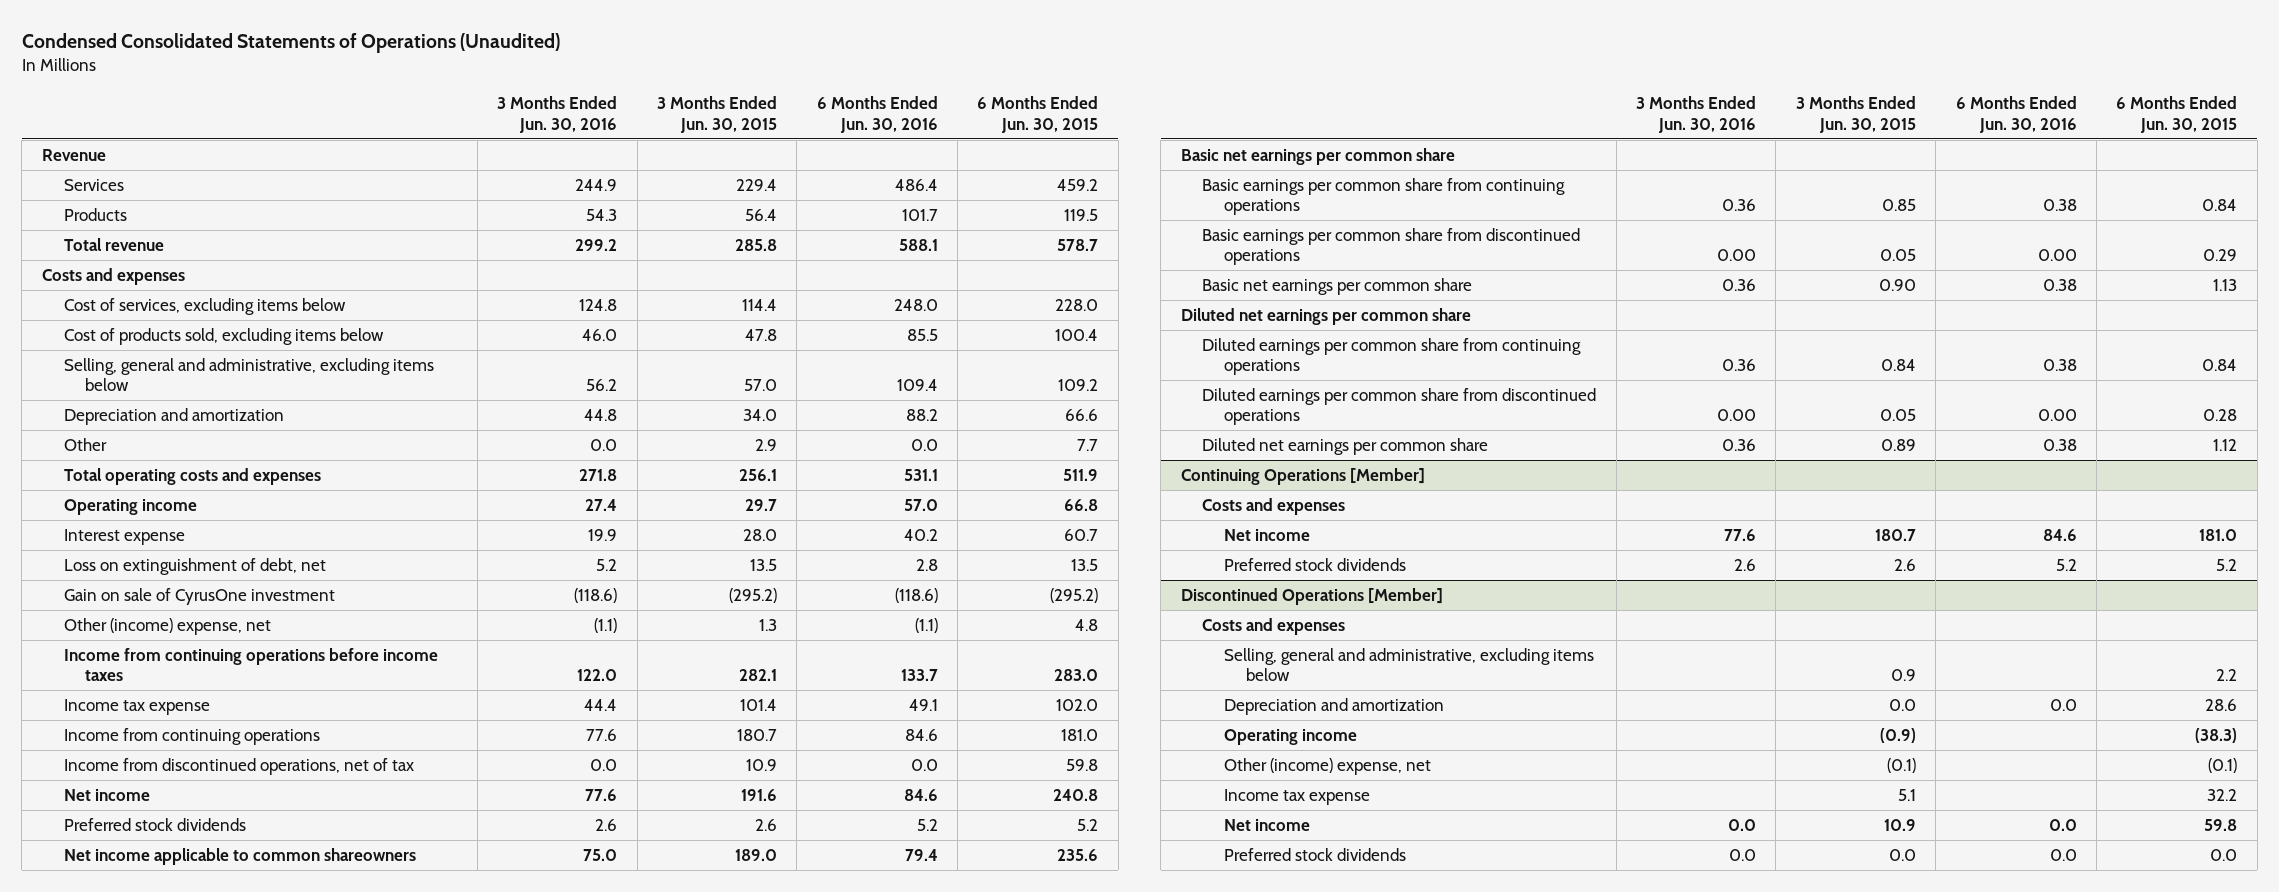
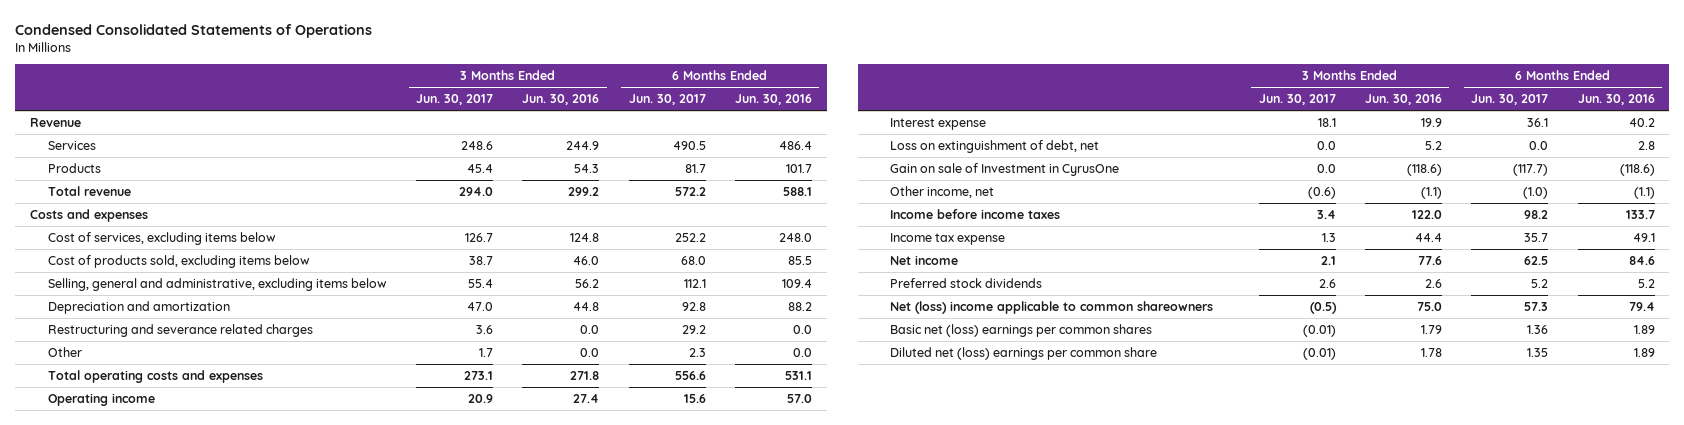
[21,33,560,54] Condensed Consolidated Statements of Operations (Unaudited) -> [15,23,373,38] Condensed Consolidated Statements of Operations
[656,96,777,133] 3 Months Ended Jun. 30, 2015 -> none
[977,96,1099,133] 6 Months Ended Jun. 30, 2015 -> none
none -> [415,94,493,106] Jun. 30, 2017
none -> [628,94,706,106] Jun. 30, 2017
none -> [47,323,313,337] Restructuring and severance related charges
[63,588,335,606] Gain on sale of CyrusOne investment -> [890,162,1120,176] Gain on sale of Investment in CyrusOne
[63,618,271,636] Other (income) expense, net -> [890,185,995,198] Other income, net
[63,648,438,682] Income from continuing operations before income taxes -> [890,208,1061,219] Income before income taxes
[63,728,320,746] Income from continuing operations -> none
[63,758,414,776] Income from discontinued operations, net of tax -> none
[1180,148,1455,166] Basic net earnings per common share -> none
[1202,178,1566,216] Basic earnings per common share from continuing operations -> none
[1202,228,1581,266] Basic earnings per common share from discontinued operations -> none
[1180,308,1471,326] Diluted net earnings per common share -> none
[1202,338,1582,376] Diluted earnings per common share from continuing operations -> none
[1202,388,1597,426] Diluted earnings per common share from discontinued operations -> none
[1180,468,1425,486] Continuing Operations [Member] -> none
[1202,498,1346,516] Costs and expenses -> none
[1223,529,1310,542] Net income -> none
[1223,558,1406,572] Preferred stock dividends -> none
[1180,588,1443,606] Discontinued Operations [Member] -> none
[1202,618,1346,636] Costs and expenses -> none
[1223,648,1594,682] Selling, general and administrative, excluding items below -> none
[1223,698,1444,716] Depreciation and amortization -> none
[1223,729,1357,746] Operating income -> none
[1223,758,1431,776] Other (income) expense, net -> none
[1223,789,1370,806] Income tax expense -> none
[1223,819,1310,832] Net income -> none
[1223,848,1406,862] Preferred stock dividends -> none
[63,848,416,866] Net income applicable to common shareowners -> [890,300,1214,314] Net (loss) income applicable to common shareowners
[1202,278,1473,296] Basic net earnings per common share -> [890,323,1153,337] Basic net (loss) earnings per common shares
[1722,279,1757,292] 0.36 -> [1420,324,1442,334] 1.79
[2042,279,2077,292] 0.38 -> [1633,324,1655,334] 1.89
[1202,438,1489,456] Diluted net earnings per common share -> [890,346,1158,360] Diluted net (loss) earnings per common share
[1722,439,1757,452] 0.36 -> [1420,347,1442,357] 1.78
[2042,439,2077,452] 0.38 -> [1633,347,1655,357] 1.89

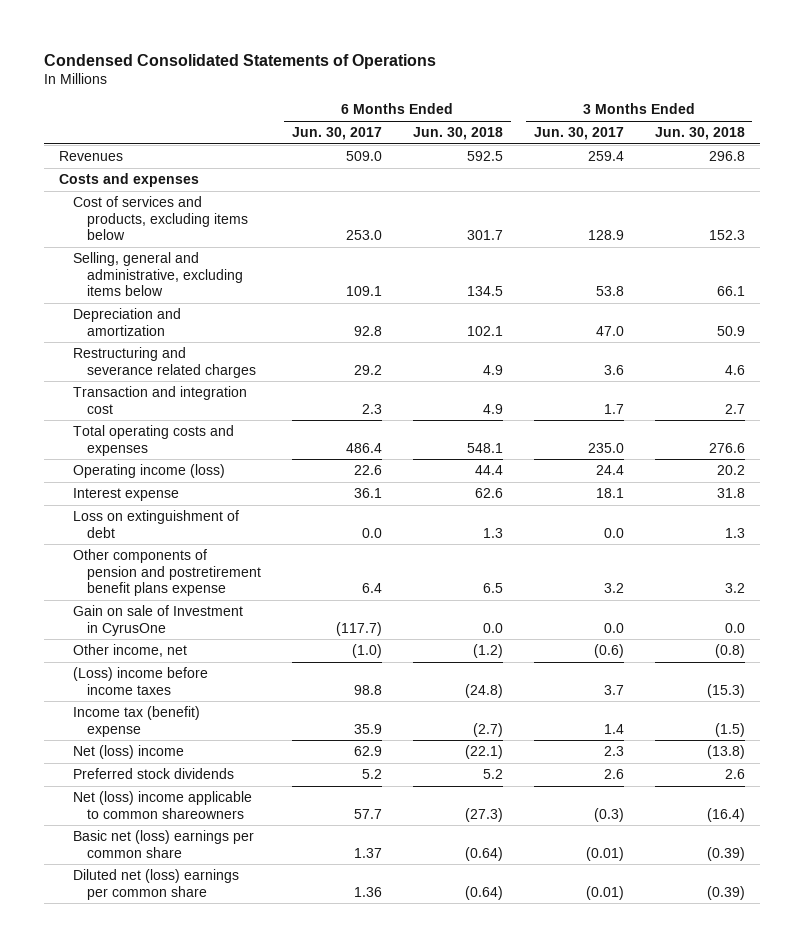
[522,94,600,106] Jun. 30, 2016 -> none
[734,94,812,106] Jun. 30, 2016 -> none
none -> [412,127,503,141] Jun. 30, 2018
none -> [654,127,745,141] Jun. 30, 2018
[29,117,81,127] Revenue -> none
[47,140,96,150] Services -> none
[47,162,101,173] Products -> none
[47,185,131,196] Total revenue -> none
none -> [59,151,124,162] Revenues
[47,254,310,268] Cost of products sold, excluding items below -> none
[47,231,276,245] Cost of services, excluding items below -> [73,196,249,241] Cost of services and products, excluding items below
[464,232,493,242] 126.7 -> [587,230,624,241] 128.9
[674,232,706,242] 252.2 -> [345,230,382,241] 253.0
[467,278,493,288] 55.4 -> [595,286,624,297] 53.8
[683,278,706,288] 112.1 -> [345,286,382,297] 109.1
[47,346,82,357] Other -> [73,386,248,414] Transaction and integration cost
[463,370,493,380] 273.1 -> [587,442,624,453] 235.0
[674,370,706,380] 556.6 -> [345,442,382,453] 486.4
[47,392,155,406] Operating income -> [73,464,226,479] Operating income (loss)
[467,393,493,403] 20.9 -> [595,465,624,476] 24.4
[683,393,706,403] 15.6 -> [353,465,382,476] 22.6
[890,139,1100,153] Loss on extinguishment of debt, net -> [73,510,240,538] Loss on extinguishment of debt
none -> [73,549,262,597] Other components of pension and postretirement benefit plans expense
[890,208,1061,219] Income before income taxes -> [73,667,209,695] (Loss) income before income taxes
[1316,209,1336,219] 3.4 -> [603,684,624,695] 3.7
[1524,209,1549,219] 98.2 -> [353,684,382,695] 98.8
[890,232,1006,245] Income tax expense -> [73,706,201,737] Income tax (benefit) expense
[1321,232,1336,242] 1.3 -> [603,723,624,734] 1.4
[1524,232,1549,242] 35.7 -> [353,723,382,734] 35.9
[890,254,959,265] Net income -> [73,745,185,760] Net (loss) income
[1320,255,1336,265] 2.1 -> [603,746,624,757] 2.3
[1524,255,1549,265] 62.5 -> [353,746,382,757] 62.9
[1309,301,1337,314] (0.5) -> [593,807,624,822] (0.3)
[1524,301,1549,311] 57.3 -> [353,808,382,819] 57.7
[890,323,1153,337] Basic net (loss) earnings per common shares -> [73,830,255,858] Basic net (loss) earnings per common share
[1527,324,1549,334] 1.36 -> [353,847,382,858] 1.37
[1527,347,1549,357] 1.35 -> [353,886,382,897] 1.36

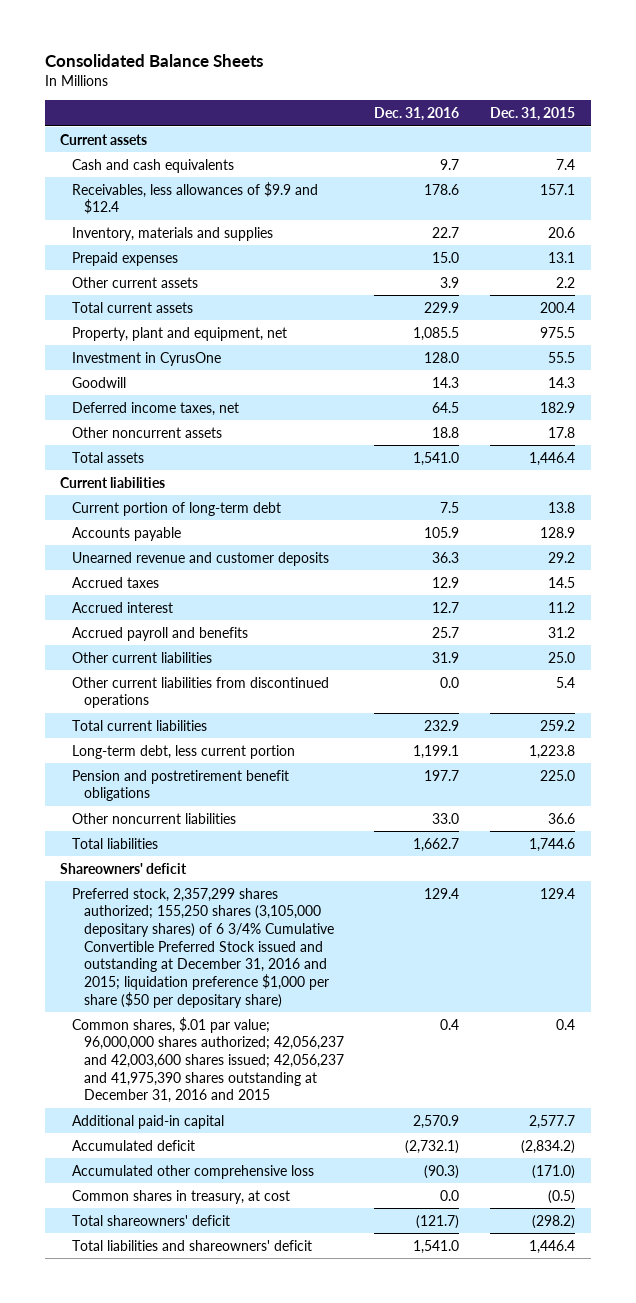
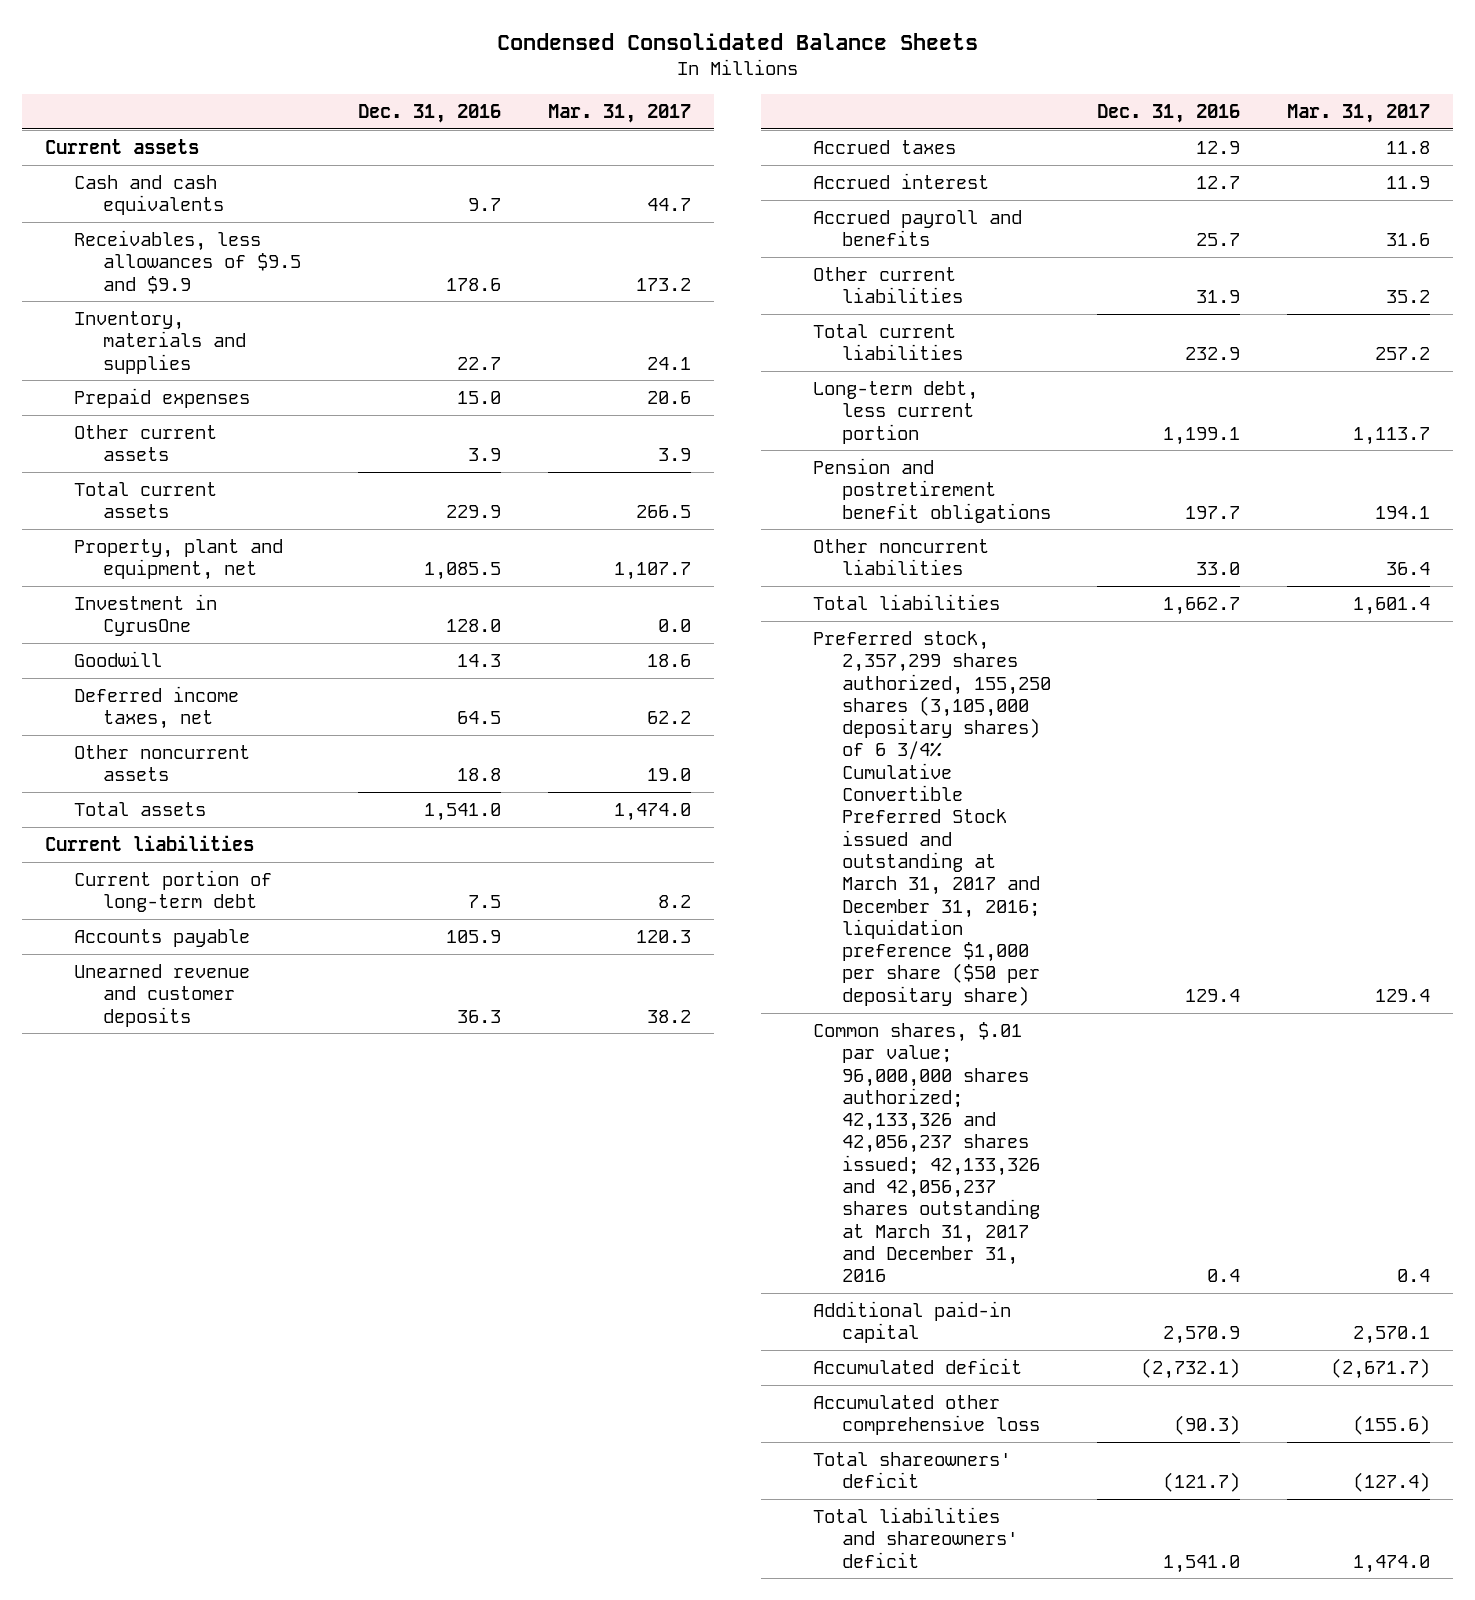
[45,54,264,68] Consolidated Balance Sheets -> [496,33,978,51] Condensed Consolidated Balance Sheets
[490,107,576,122] Dec. 31, 2015 -> none
none -> [548,103,692,123] Mar. 31, 2017
[71,181,318,215] Receivables, less allowances of $9.9 and $12.4 -> [73,229,301,294] Receivables, less allowances of $9.5 and $9.9
[71,676,329,709] Other current liabilities from discontinued operations -> none
[60,862,188,874] Shareowners' deficit -> none
[71,887,334,1008] Preferred stock, 2,357,299 shares authorized; 155,250 shares (3,105,000 depositary shares) of 6 3/4% Cumulative Convertible Preferred Stock issued and outstanding at December 31, 2016 and 2015; liquidation preference $1,000 per share ($50 per depositary share) -> [812,630,1051,1006] Preferred stock, 2,357,299 shares authorized, 155,250 shares (3,105,000 depositary shares) of 6 3/4% Cumulative Convertible Preferred Stock issued and outstanding at March 31, 2017 and December 31, 2016; liquidation preference $1,000 per share ($50 per depositary share)
[71,1016,344,1104] Common shares, $.01 par value; 96,000,000 shares authorized; 42,056,237 and 42,003,600 shares issued; 42,056,237 and 41,975,390 shares outstanding at December 31, 2016 and 2015 -> [812,1021,1040,1283] Common shares, $.01 par value; 96,000,000 shares authorized; 42,133,326 and 42,056,237 shares issued; 42,133,326 and 42,056,237 shares outstanding at March 31, 2017 and December 31, 2016
[71,1189,290,1204] Common shares in treasury, at cost -> none

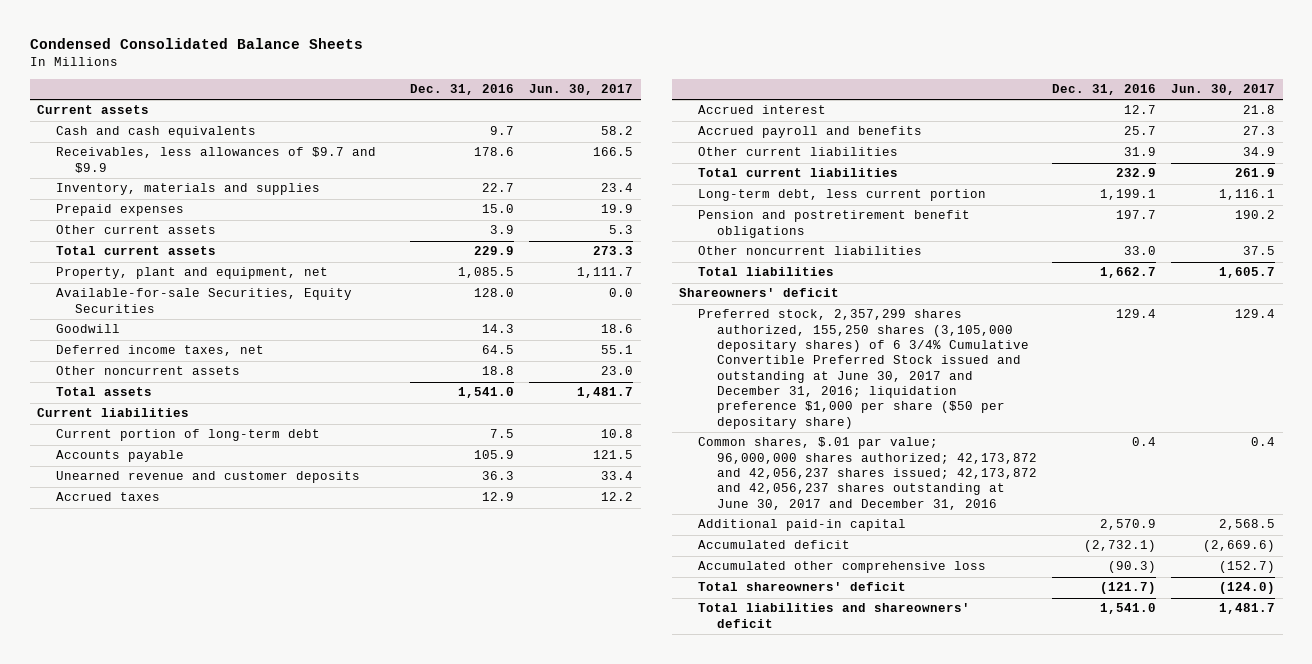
[548,103,692,123] Mar. 31, 2017 -> none
none -> [529,83,634,95] Jun. 30, 2017
[73,229,301,294] Receivables, less allowances of $9.5 and $9.9 -> [56,147,377,173] Receivables, less allowances of $9.7 and $9.9
[73,593,217,637] Investment in CyrusOne -> [56,288,353,313] Available-for-sale Securities, Equity Securities
none -> [679,288,840,298] Shareowners' deficit
[812,630,1051,1006] Preferred stock, 2,357,299 shares authorized, 155,250 shares (3,105,000 depositary shares) of 6 3/4% Cumulative Convertible Preferred Stock issued and outstanding at March 31, 2017 and December 31, 2016; liquidation preference $1,000 per share ($50 per depositary share) -> [698,309,1029,429] Preferred stock, 2,357,299 shares authorized, 155,250 shares (3,105,000 depositary shares) of 6 3/4% Cumulative Convertible Preferred Stock issued and outstanding at June 30, 2017 and December 31, 2016; liquidation preference $1,000 per share ($50 per depositary share)
[812,1021,1040,1283] Common shares, $.01 par value; 96,000,000 shares authorized; 42,133,326 and 42,056,237 shares issued; 42,133,326 and 42,056,237 shares outstanding at March 31, 2017 and December 31, 2016 -> [698,437,1037,510] Common shares, $.01 par value; 96,000,000 shares authorized; 42,173,872 and 42,056,237 shares issued; 42,173,872 and 42,056,237 shares outstanding at June 30, 2017 and December 31, 2016

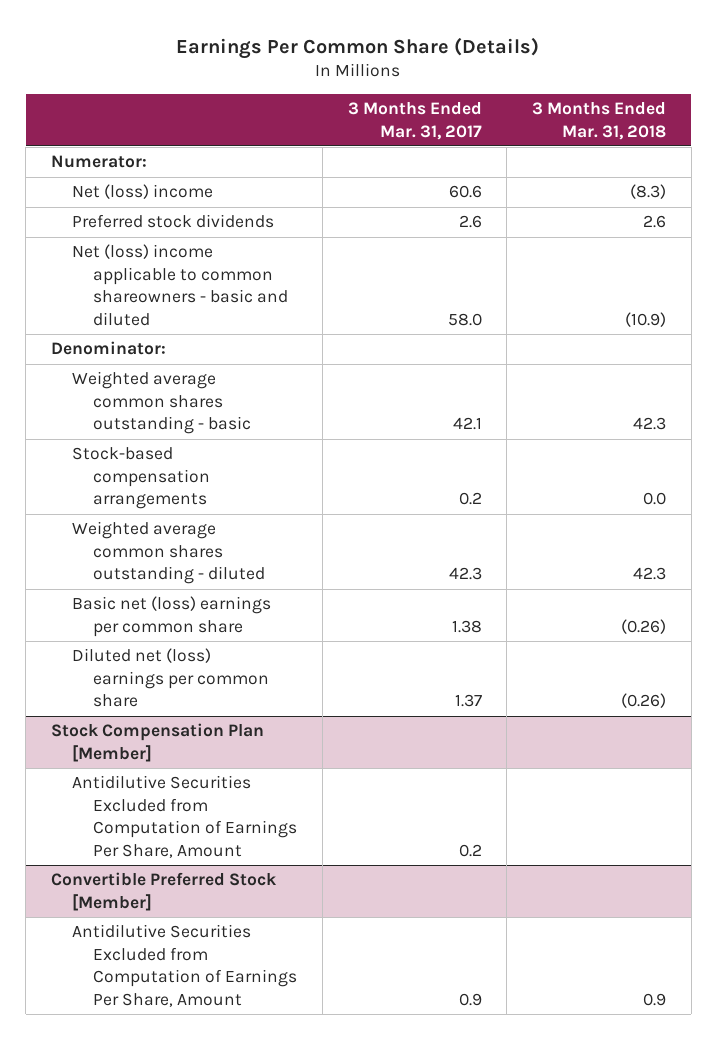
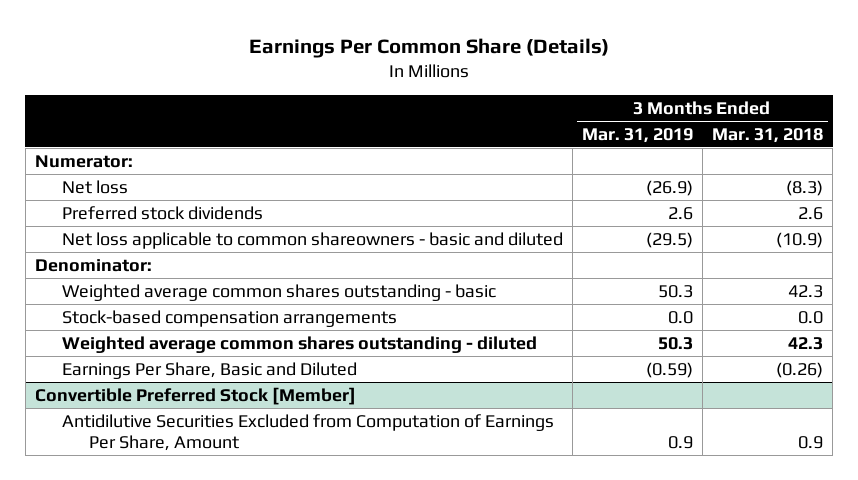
[347,101,482,140] 3 Months Ended Mar. 31, 2017 -> none
none -> [581,127,693,143] Mar. 31, 2019
[72,184,214,200] Net (loss) income -> [61,179,128,194] Net loss
[72,244,289,327] Net (loss) income applicable to common shareowners - basic and diluted -> [61,231,563,249] Net loss applicable to common shareowners - basic and diluted
[72,596,272,637] Basic net (loss) earnings per common share -> none
[72,648,270,708] Diluted net (loss) earnings per common share -> none
[50,723,264,762] Stock Compensation Plan [Member] -> none
[72,775,298,859] Antidilutive Securities Excluded from Computation of Earnings Per Share, Amount -> none
none -> [61,361,357,379] Earnings Per Share, Basic and Diluted

